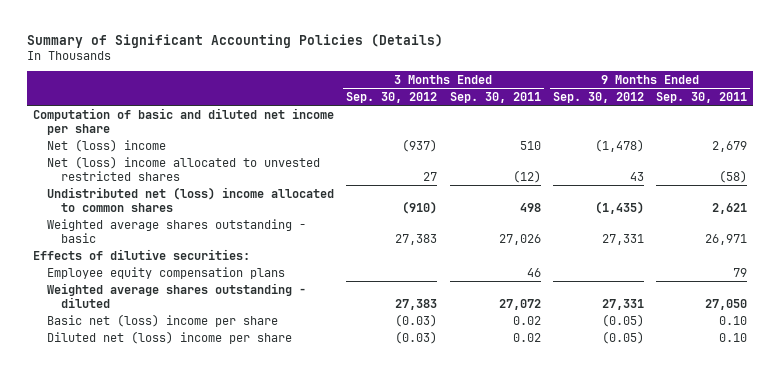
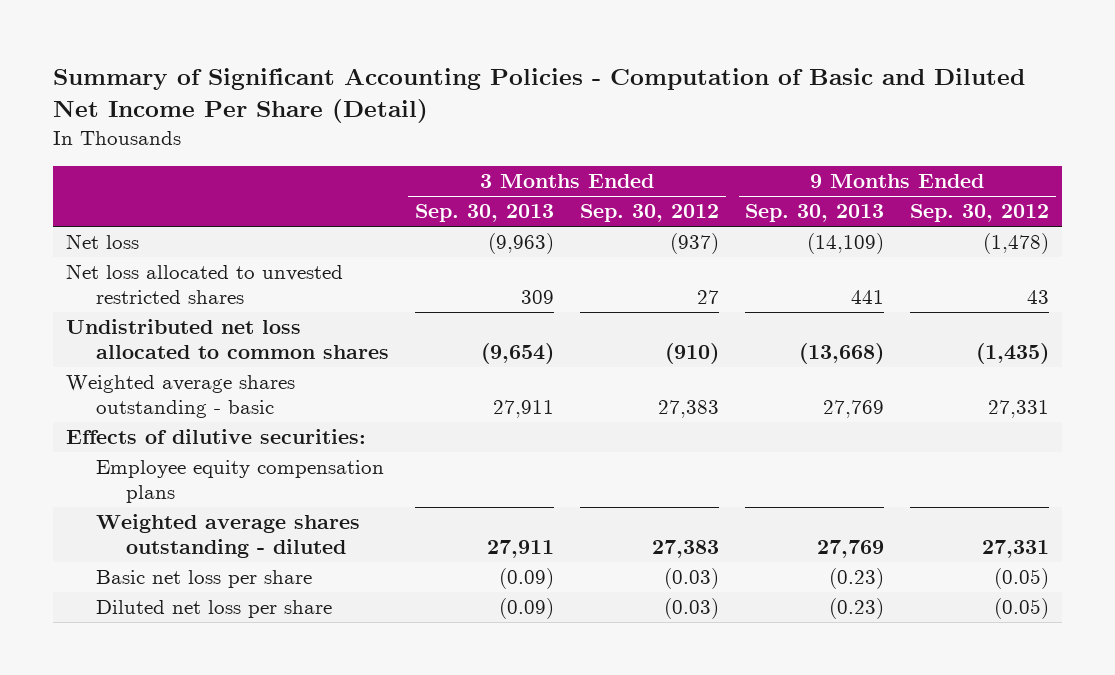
[27,33,444,48] Summary of Significant Accounting Policies (Details) -> [52,67,1025,124] Summary of Significant Accounting Policies - Computation of Basic and Diluted Net Income Per Share (Detail)
[449,92,541,104] Sep. 30, 2011 -> none
[655,92,747,104] Sep. 30, 2011 -> none
none -> [414,204,554,223] Sep. 30, 2013
none -> [745,204,885,223] Sep. 30, 2013
[33,107,335,135] Computation of basic and diluted net income per share -> none
[46,138,166,152] Net (loss) income -> [65,234,139,250] Net loss
[46,155,320,181] Net (loss) income allocated to unvested restricted shares -> [65,264,343,304] Net loss allocated to unvested restricted shares
[46,186,334,212] Undistributed net (loss) income allocated to common shares -> [65,319,389,359] Undistributed net loss allocated to common shares
[46,313,278,327] Basic net (loss) income per share -> [95,570,312,589] Basic net loss per share
[46,330,292,344] Diluted net (loss) income per share -> [95,600,332,619] Diluted net loss per share

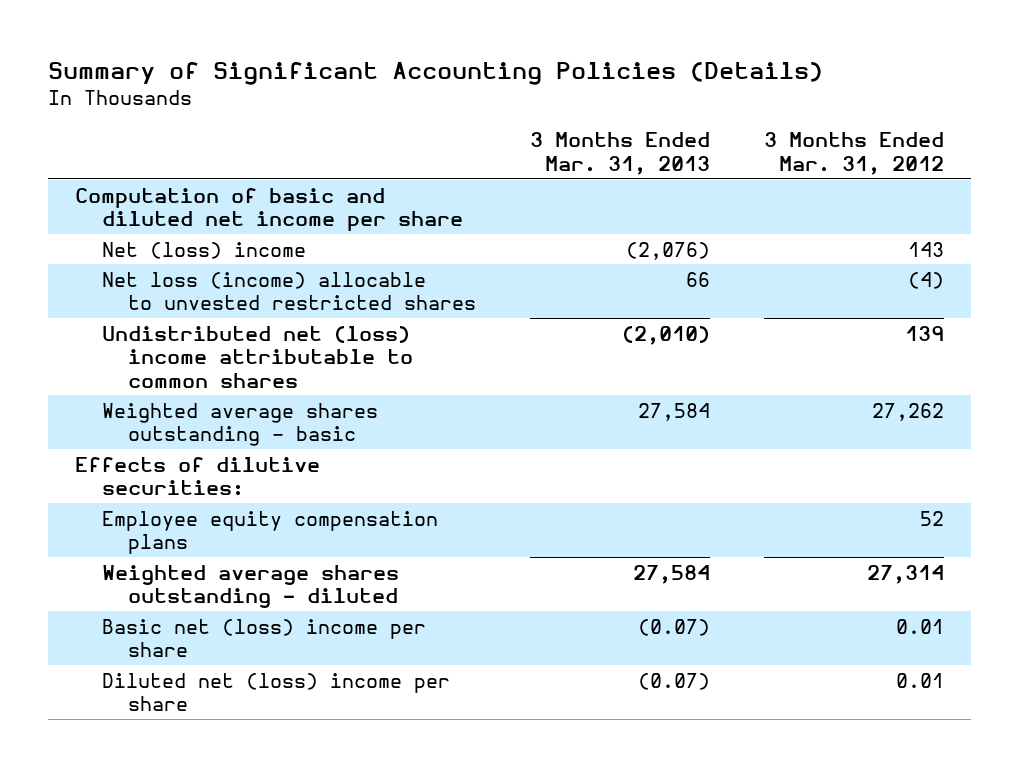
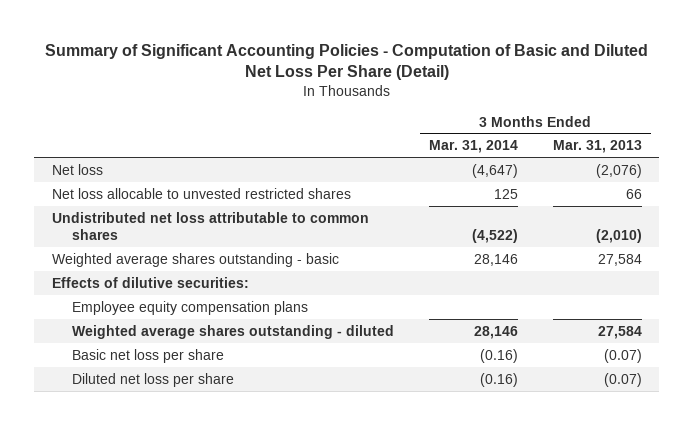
[48,61,824,85] Summary of Significant Accounting Policies (Details) -> [44,43,648,81] Summary of Significant Accounting Policies - Computation of Basic and Diluted Net Loss Per Share (Detail)
[763,132,944,176] 3 Months Ended Mar. 31, 2012 -> none
none -> [428,140,518,154] Mar. 31, 2014
[75,187,463,232] Computation of basic and diluted net income per share -> none
[101,241,306,259] Net (loss) income -> [51,163,103,175] Net loss
[101,271,477,311] Net loss (income) allocable to unvested restricted shares -> [51,187,351,199] Net loss allocable to unvested restricted shares
[101,325,414,388] Undistributed net (loss) income attributable to common shares -> [51,211,369,241] Undistributed net loss attributable to common shares
[101,618,426,658] Basic net (loss) income per share -> [71,348,224,363] Basic net loss per share
[101,672,450,712] Diluted net (loss) income per share -> [71,372,234,387] Diluted net loss per share

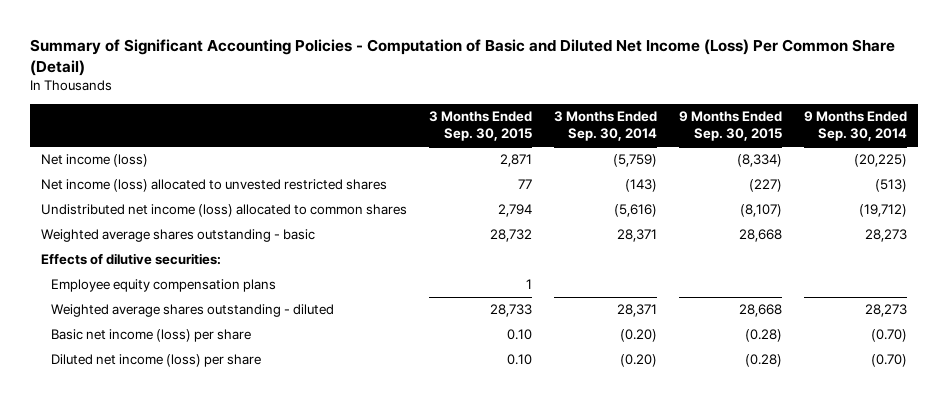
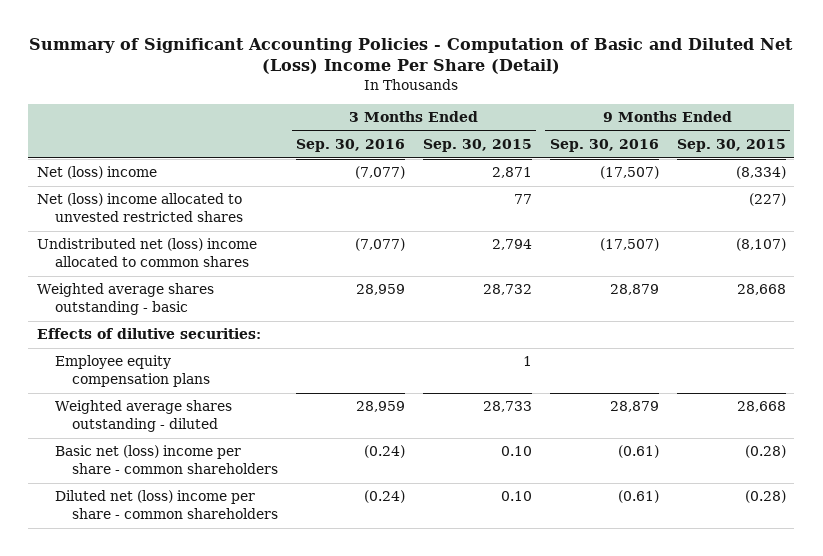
[30,39,896,77] Summary of Significant Accounting Policies - Computation of Basic and Diluted Net Income (Loss) Per Common Share (Detail) -> [29,37,794,75] Summary of Significant Accounting Policies - Computation of Basic and Diluted Net (Loss) Income Per Share (Detail)
[554,111,658,142] 3 Months Ended Sep. 30, 2014 -> none
[803,111,907,142] 9 Months Ended Sep. 30, 2014 -> none
none -> [296,139,406,153] Sep. 30, 2016
none -> [549,139,659,153] Sep. 30, 2016
[41,154,149,168] Net income (loss) -> [37,166,158,180] Net (loss) income
[41,179,388,193] Net income (loss) allocated to unvested restricted shares -> [37,193,243,223] Net (loss) income allocated to unvested restricted shares
[41,204,408,218] Undistributed net income (loss) allocated to common shares -> [37,238,258,268] Undistributed net (loss) income allocated to common shares
[51,329,252,343] Basic net income (loss) per share -> [54,445,279,475] Basic net (loss) income per share - common shareholders
[51,354,262,368] Diluted net income (loss) per share -> [54,490,279,520] Diluted net (loss) income per share - common shareholders

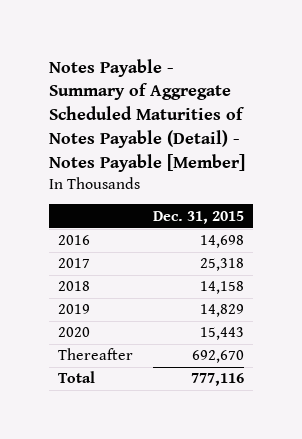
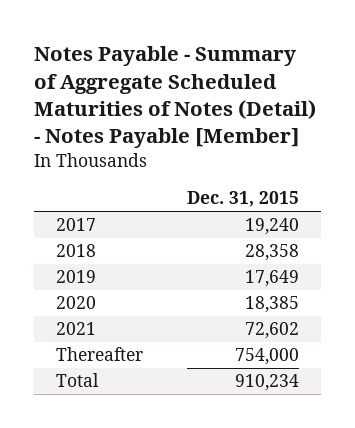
[48,58,245,173] Notes Payable - Summary of Aggregate Scheduled Maturities of Notes Payable (Detail) - Notes Payable [Member] -> [33,46,316,149] Notes Payable - Summary of Aggregate Scheduled Maturities of Notes (Detail) - Notes Payable [Member]
[58,235,91,246] 2016 -> none
[199,258,244,272] 25,318 -> [244,218,299,236] 19,240
[199,281,244,295] 14,158 -> [244,244,299,262] 28,358
[199,304,244,318] 14,829 -> [244,270,299,288] 17,649
[199,327,244,341] 15,443 -> [244,296,299,314] 18,385
none -> [55,322,96,336] 2021
[191,350,244,364] 692,670 -> [234,348,299,366] 754,000
[190,373,244,387] 777,116 -> [234,374,299,392] 910,234

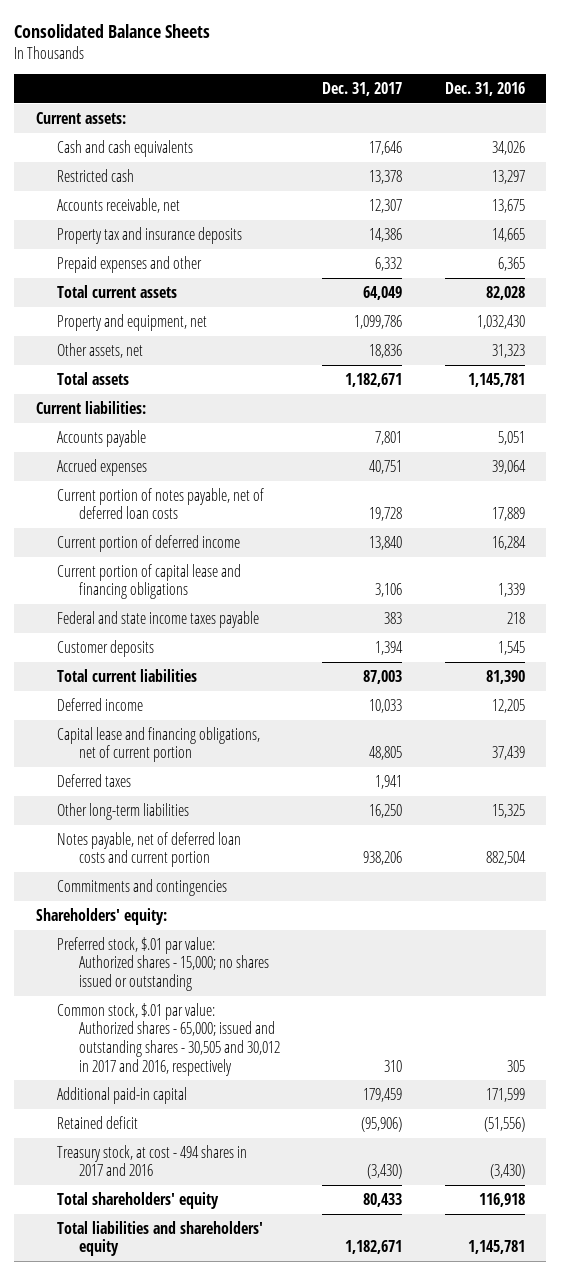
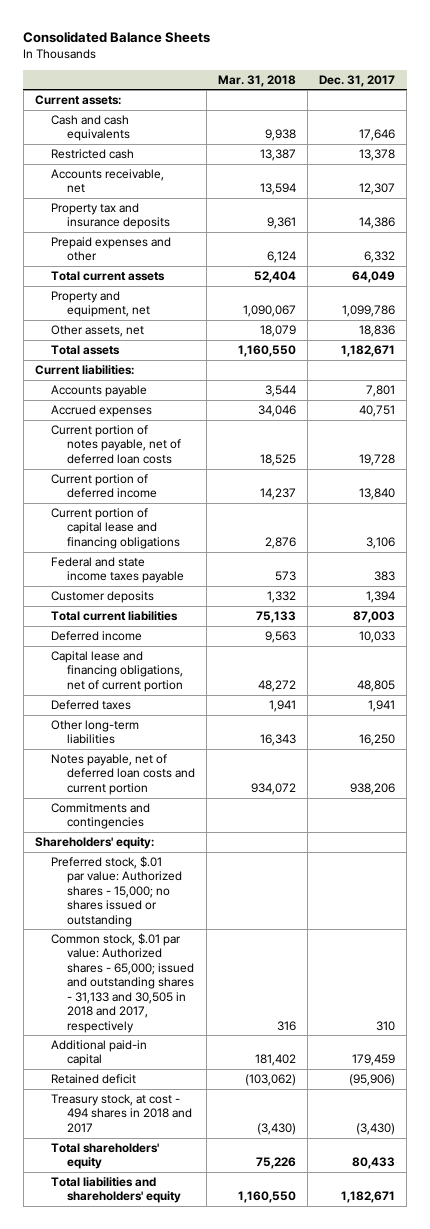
[444,81,525,96] Dec. 31, 2016 -> none
none -> [218,74,297,87] Mar. 31, 2018
[57,1002,280,1076] Common stock, $.01 par value: Authorized shares - 65,000; issued and outstanding shares - 30,505 and 30,012 in 2017 and 2016, respectively -> [51,932,195,1033] Common stock, $.01 par value: Authorized shares - 65,000; issued and outstanding shares - 31,133 and 30,505 in 2018 and 2017, respectively
[57,1144,248,1177] Treasury stock, at cost - 494 shares in 2017 and 2016 -> [51,1093,193,1133] Treasury stock, at cost - 494 shares in 2018 and 2017

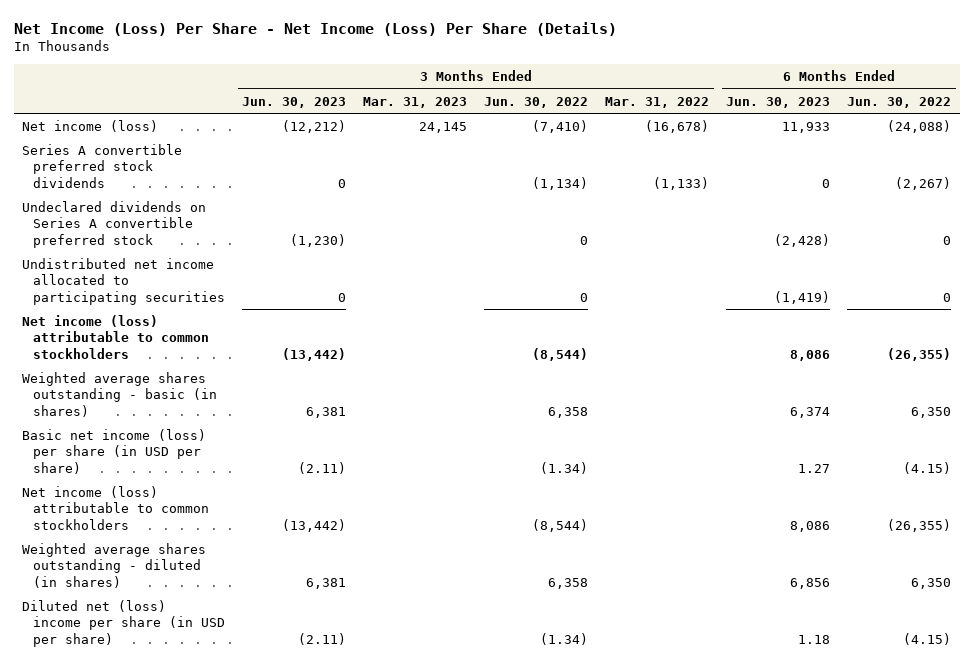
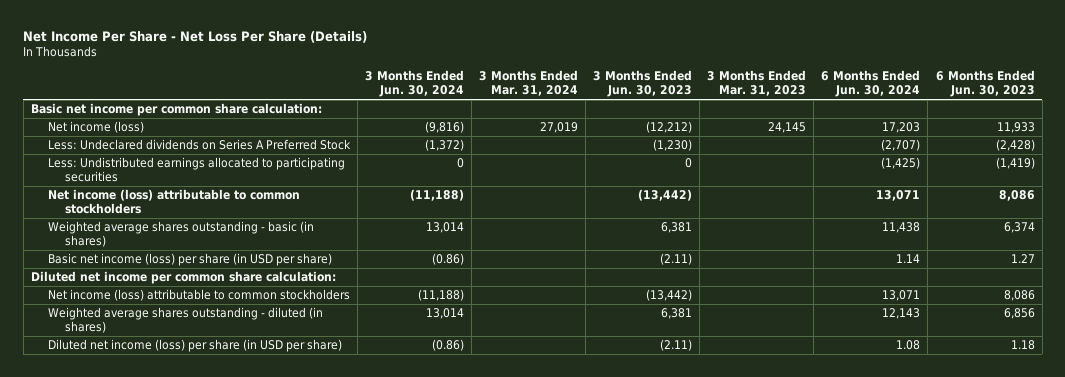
[13,21,617,36] Net Income (Loss) Per Share - Net Income (Loss) Per Share (Details) -> [23,30,368,43] Net Income Per Share - Net Loss Per Share (Details)
[484,96,589,108] Jun. 30, 2022 -> none
[605,96,710,108] Mar. 31, 2022 -> none
[847,96,952,108] Jun. 30, 2022 -> none
none -> [364,69,464,98] 3 Months Ended Jun. 30, 2024
none -> [479,69,579,97] 3 Months Ended Mar. 31, 2024
none -> [821,69,921,98] 6 Months Ended Jun. 30, 2024
none -> [30,102,322,116] Basic net income per common share calculation:
[22,143,183,188] Series A convertible preferred stock dividends -> none
[22,200,207,248] Undeclared dividends on Series A convertible preferred stock -> [47,138,351,150] Less: Undeclared dividends on Series A Preferred Stock
[22,257,226,305] Undistributed net income allocated to participating securities -> [47,156,345,183] Less: Undistributed earnings allocated to participating securities
none -> [30,270,336,284] Diluted net income per common share calculation:
[22,599,226,647] Diluted net (loss) income per share (in USD per share) -> [47,338,342,352] Diluted net income (loss) per share (in USD per share)

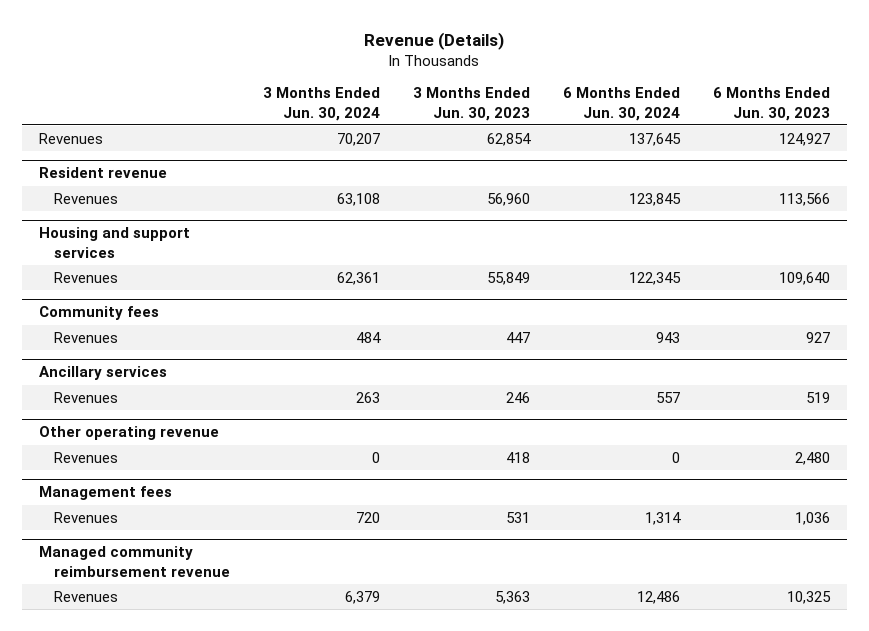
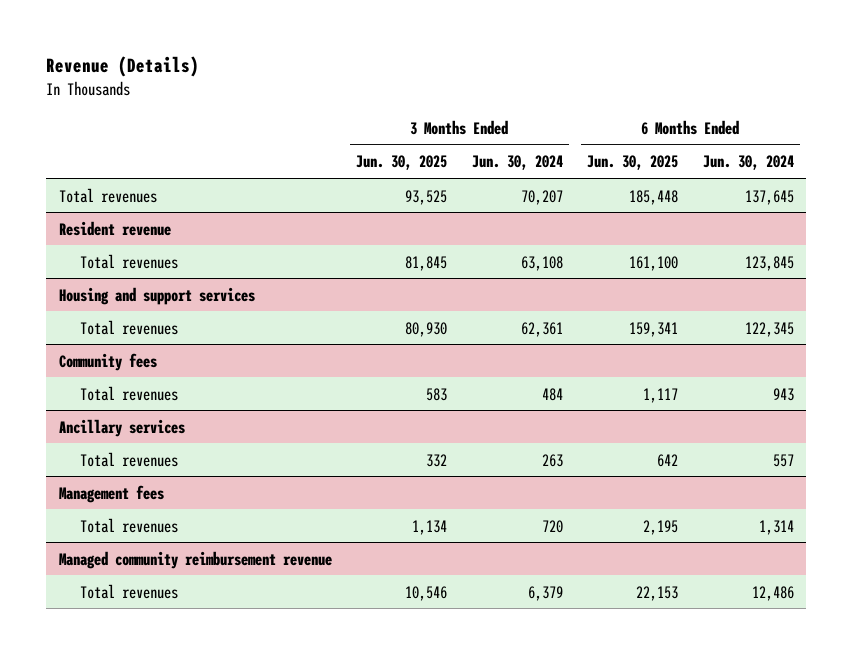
[413,87,531,121] 3 Months Ended Jun. 30, 2023 -> none
[713,87,831,121] 6 Months Ended Jun. 30, 2023 -> none
none -> [356,155,448,171] Jun. 30, 2025
none -> [587,155,679,171] Jun. 30, 2025
[38,132,103,144] Revenues -> [58,187,157,203] Total revenues
[54,192,119,204] Revenues -> [79,253,178,269] Total revenues
[54,271,119,283] Revenues -> [79,319,178,335] Total revenues
[54,331,119,343] Revenues -> [79,385,178,401] Total revenues
[38,426,219,441] Other operating revenue -> none
[54,451,119,463] Revenues -> none
[54,391,119,403] Revenues -> [79,451,178,467] Total revenues
[54,511,119,523] Revenues -> [79,517,178,533] Total revenues
[54,590,119,602] Revenues -> [79,583,178,599] Total revenues

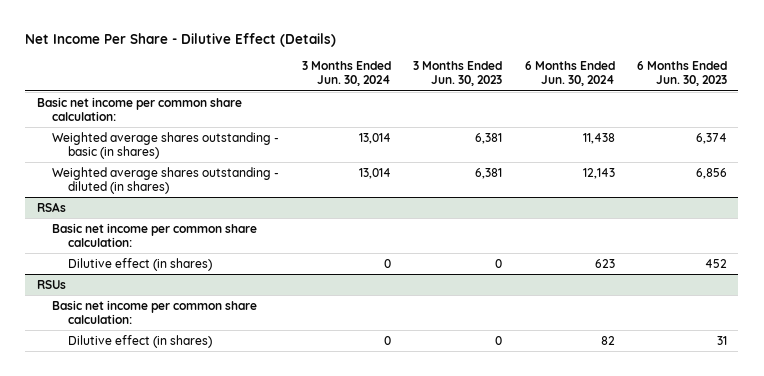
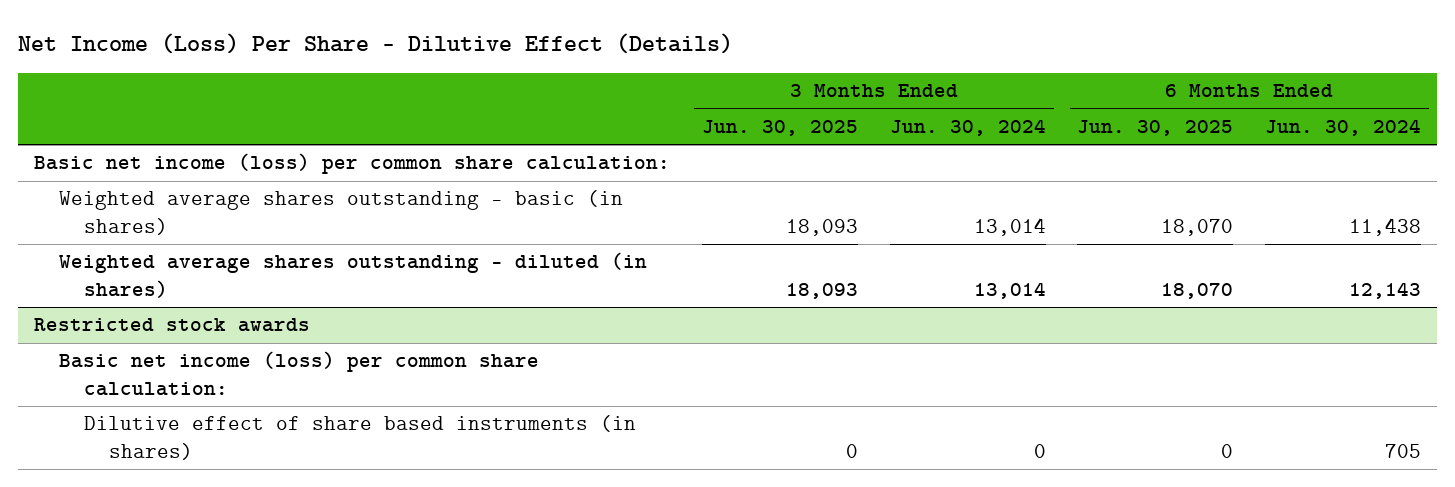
[25,32,337,47] Net Income Per Share - Dilutive Effect (Details) -> [18,33,734,55] Net Income (Loss) Per Share - Dilutive Effect (Details)
[413,61,503,87] 3 Months Ended Jun. 30, 2023 -> none
[637,61,728,87] 6 Months Ended Jun. 30, 2023 -> none
none -> [701,119,858,136] Jun. 30, 2025
none -> [1077,119,1234,136] Jun. 30, 2025
[36,96,242,121] Basic net income per common share calculation: -> [34,153,671,175] Basic net income (loss) per common share calculation:
[36,279,66,289] RSUs -> none
[52,299,258,324] Basic net income per common share calculation: -> none
[67,334,212,348] Dilutive effect (in shares) -> none
[36,201,66,212] RSAs -> [34,318,311,333] Restricted stock awards
[52,222,258,247] Basic net income per common share calculation: -> [59,351,540,396] Basic net income (loss) per common share calculation:
[67,257,212,271] Dilutive effect (in shares) -> [84,415,637,460] Dilutive effect of share based instruments (in shares)
[594,258,615,268] 623 -> [1385,443,1422,458] 705

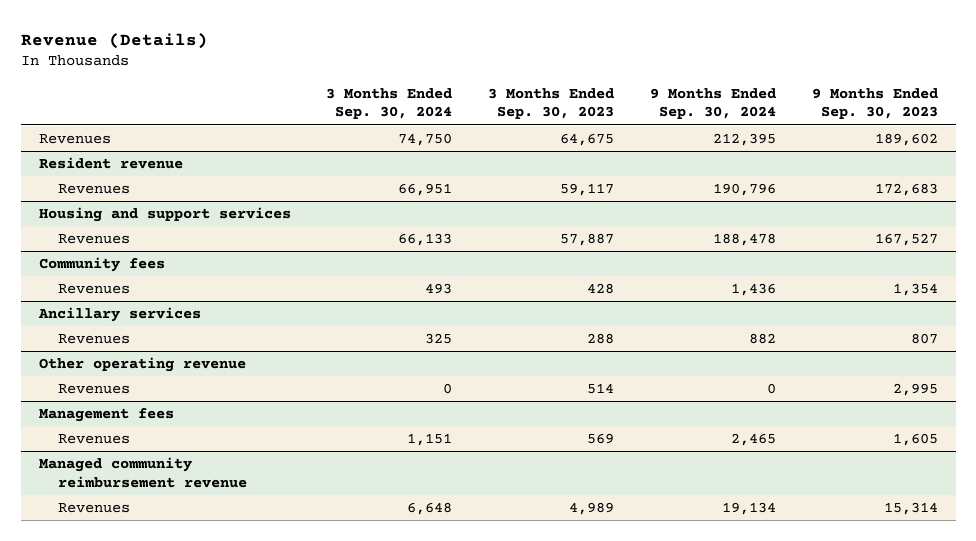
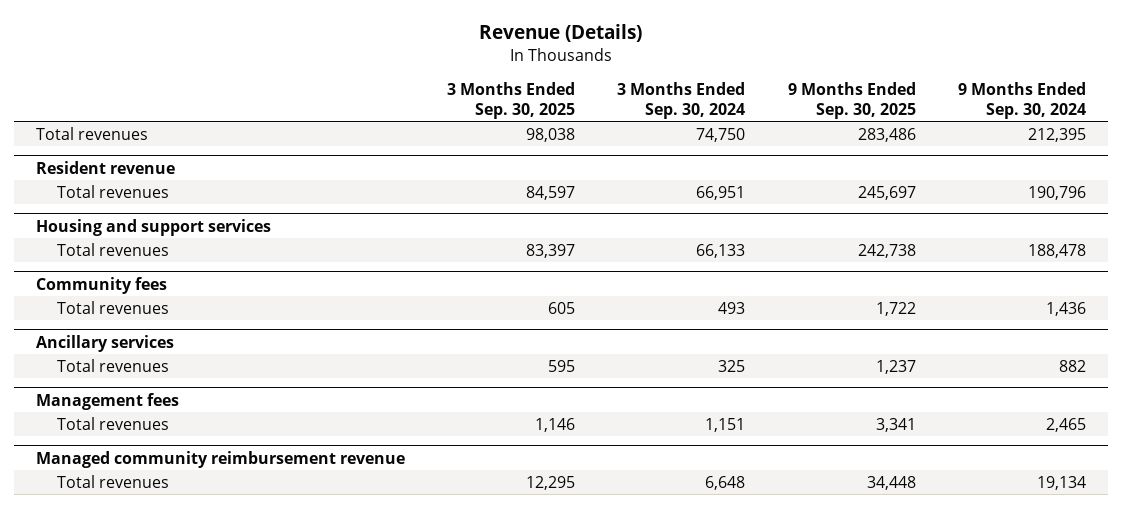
[488,87,615,120] 3 Months Ended Sep. 30, 2023 -> none
[811,87,938,120] 9 Months Ended Sep. 30, 2023 -> none
none -> [447,82,576,120] 3 Months Ended Sep. 30, 2025
none -> [787,82,916,120] 9 Months Ended Sep. 30, 2025
[38,134,111,145] Revenues -> [35,126,148,140] Total revenues
[58,184,131,195] Revenues -> [57,184,170,198] Total revenues
[58,234,131,245] Revenues -> [57,242,170,256] Total revenues
[58,284,131,295] Revenues -> [57,300,170,314] Total revenues
[38,357,246,373] Other operating revenue -> none
[58,384,131,395] Revenues -> none
[58,334,131,345] Revenues -> [57,358,170,372] Total revenues
[58,434,131,445] Revenues -> [57,416,170,430] Total revenues
[58,503,131,514] Revenues -> [57,474,170,488] Total revenues

